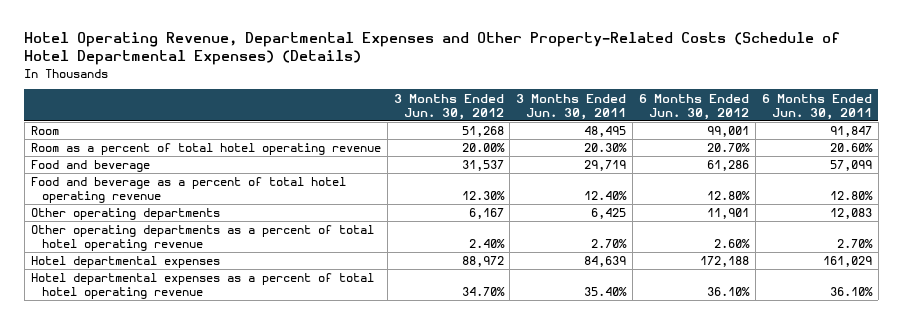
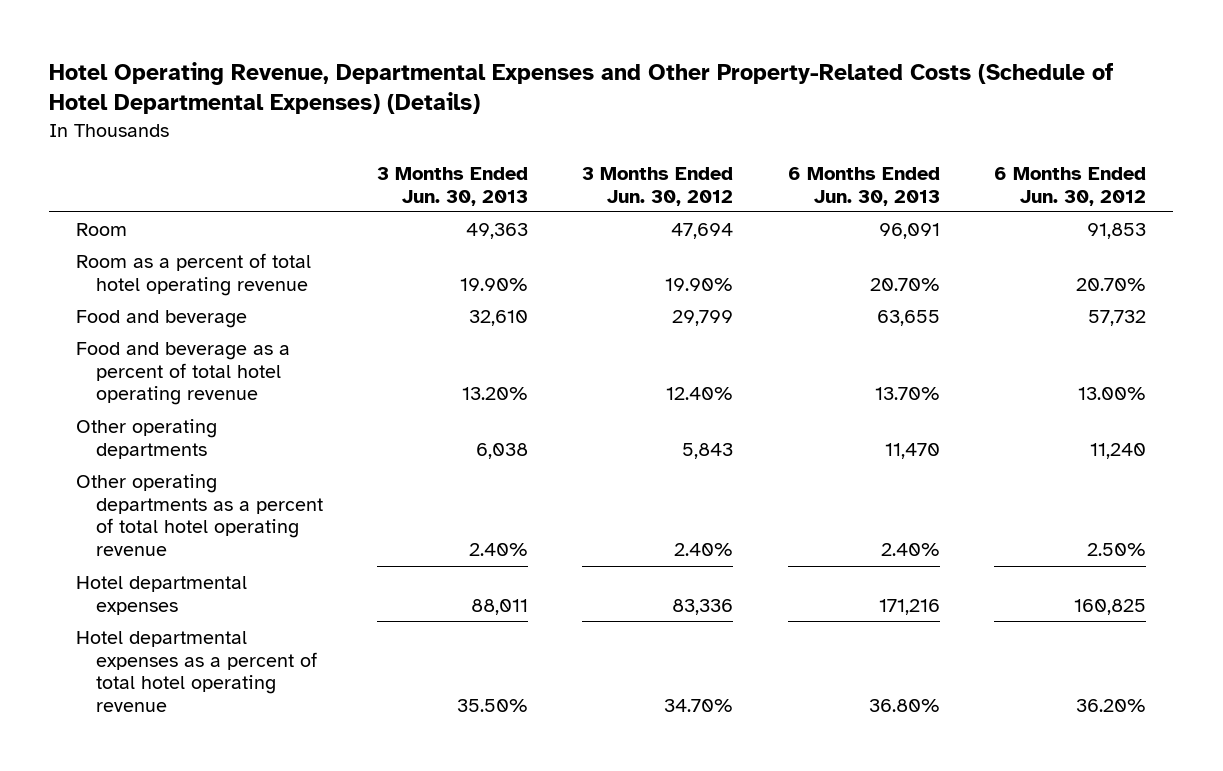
[516,93,627,120] 3 Months Ended Jun. 30, 2011 -> none
[761,93,872,120] 6 Months Ended Jun. 30, 2011 -> none
none -> [377,166,529,206] 3 Months Ended Jun. 30, 2013
none -> [787,166,940,206] 6 Months Ended Jun. 30, 2013
[461,126,504,138] 51,268 -> [671,222,734,239] 47,694
[707,126,750,138] 99,001 -> [1087,222,1147,239] 91,853
[461,143,505,153] 20.00% -> [665,277,734,291] 19.90%
[461,160,504,172] 31,537 -> [672,309,734,326] 29,799
[707,160,750,172] 61,286 -> [1088,309,1147,326] 57,732
[461,191,505,201] 12.30% -> [666,387,734,401] 12.40%
[707,191,751,201] 12.80% -> [1078,387,1147,401] 13.00%
[468,208,504,220] 6,167 -> [682,442,734,459] 5,843
[707,208,750,220] 11,901 -> [1090,442,1147,459] 11,240
[714,239,751,249] 2.60% -> [1087,543,1147,557] 2.50%
[461,256,504,268] 88,972 -> [672,598,734,615] 83,336
[700,256,750,268] 172,188 -> [1074,598,1147,615] 160,825
[707,287,751,297] 36.10% -> [1076,699,1147,713] 36.20%

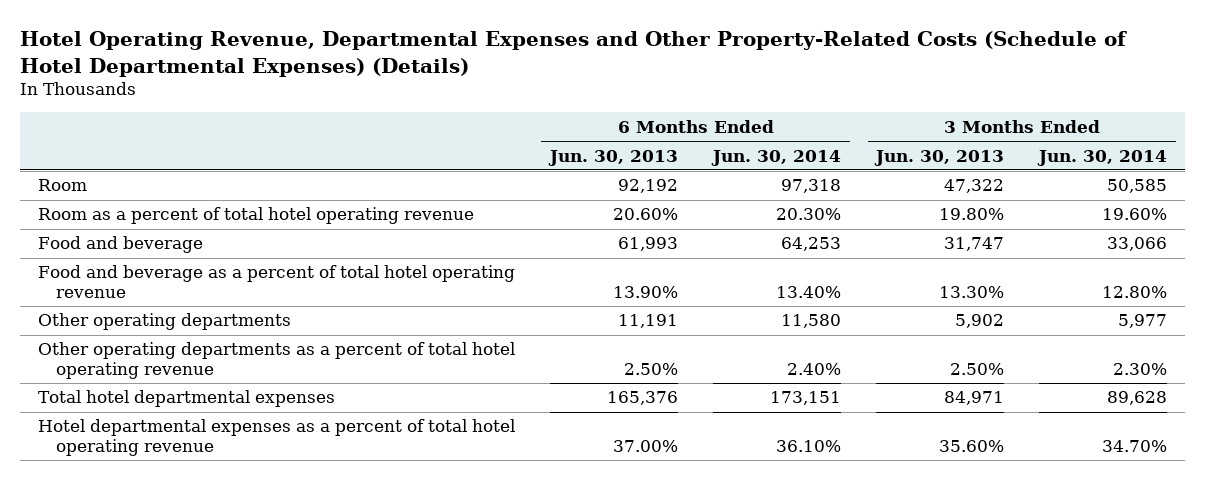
[582,166,734,206] 3 Months Ended Jun. 30, 2012 -> none
[994,166,1147,206] 6 Months Ended Jun. 30, 2012 -> none
none -> [711,149,842,166] Jun. 30, 2014
none -> [1037,149,1168,166] Jun. 30, 2014
[466,222,529,239] 49,363 -> [944,179,1005,194] 47,322
[878,222,940,239] 96,091 -> [618,179,679,194] 92,192
[460,277,529,291] 19.90% -> [939,208,1005,221] 19.80%
[869,277,940,291] 20.70% -> [613,208,679,221] 20.60%
[469,309,529,326] 32,610 -> [944,237,1005,252] 31,747
[876,309,940,326] 63,655 -> [618,237,679,252] 61,993
[462,387,529,401] 13.20% -> [939,286,1005,299] 13.30%
[874,387,940,401] 13.70% -> [613,286,679,299] 13.90%
[476,442,529,459] 6,038 -> [955,314,1005,329] 5,902
[884,442,940,459] 11,470 -> [618,314,679,329] 11,191
[469,543,529,557] 2.40% -> [950,363,1005,376] 2.50%
[880,543,940,557] 2.40% -> [624,363,679,376] 2.50%
[76,575,248,615] Hotel departmental expenses -> [37,390,335,408] Total hotel departmental expenses
[471,598,529,615] 88,011 -> [944,391,1005,406] 84,971
[878,598,940,615] 171,216 -> [607,391,679,406] 165,376
[457,699,529,713] 35.50% -> [939,440,1005,453] 35.60%
[868,699,940,713] 36.80% -> [613,440,679,453] 37.00%

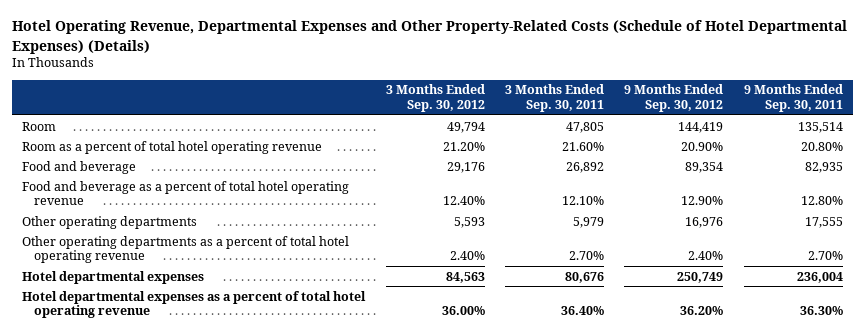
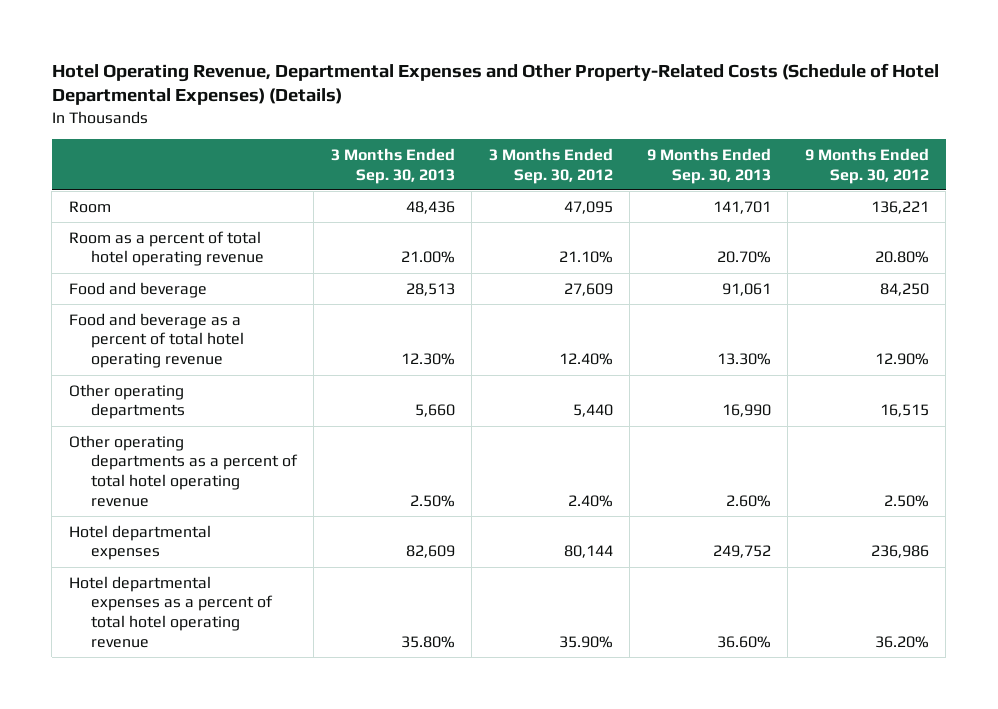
[505,84,605,112] 3 Months Ended Sep. 30, 2011 -> none
[743,84,843,112] 9 Months Ended Sep. 30, 2011 -> none
none -> [330,147,455,184] 3 Months Ended Sep. 30, 2013
none -> [646,147,771,184] 9 Months Ended Sep. 30, 2013
[446,121,485,133] 49,794 -> [563,200,613,214] 47,095
[678,121,724,133] 144,419 -> [870,200,929,214] 136,221
[442,141,485,151] 21.20% -> [558,251,613,264] 21.10%
[681,141,724,151] 20.90% -> [874,251,929,264] 20.80%
[446,161,485,173] 29,176 -> [563,282,613,296] 27,609
[685,161,724,173] 89,354 -> [879,282,929,296] 84,250
[453,216,485,228] 5,593 -> [572,404,613,418] 5,440
[685,216,724,228] 16,976 -> [879,404,929,418] 16,515
[688,251,724,261] 2.40% -> [883,494,929,507] 2.50%
[445,271,485,283] 84,563 -> [563,545,613,559] 80,144
[677,271,724,283] 250,749 -> [870,545,929,559] 236,986
[441,306,485,316] 36.00% -> [558,635,613,648] 35.90%

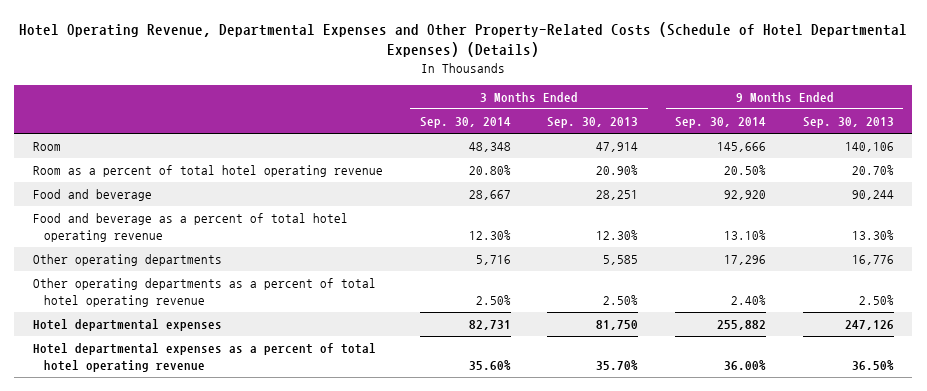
[488,147,613,184] 3 Months Ended Sep. 30, 2012 -> none
[804,147,929,184] 9 Months Ended Sep. 30, 2012 -> none
none -> [419,117,511,129] Sep. 30, 2014
none -> [675,117,767,129] Sep. 30, 2014
[405,200,455,214] 48,436 -> [596,142,639,153] 47,914
[712,200,771,214] 141,701 -> [844,142,894,153] 140,106
[400,251,455,264] 21.00% -> [596,165,639,176] 20.90%
[405,282,455,296] 28,513 -> [596,190,639,201] 28,251
[721,282,771,296] 91,061 -> [851,190,894,201] 90,244
[414,404,455,418] 5,660 -> [603,255,639,266] 5,585
[721,404,771,418] 16,990 -> [851,255,894,266] 16,776
[725,494,771,507] 2.60% -> [858,294,894,305] 2.50%
[405,545,455,559] 82,609 -> [596,320,639,331] 81,750
[712,545,771,559] 249,752 -> [844,320,894,331] 247,126
[400,635,455,648] 35.80% -> [596,359,639,370] 35.70%
[716,635,771,648] 36.60% -> [851,359,894,370] 36.50%

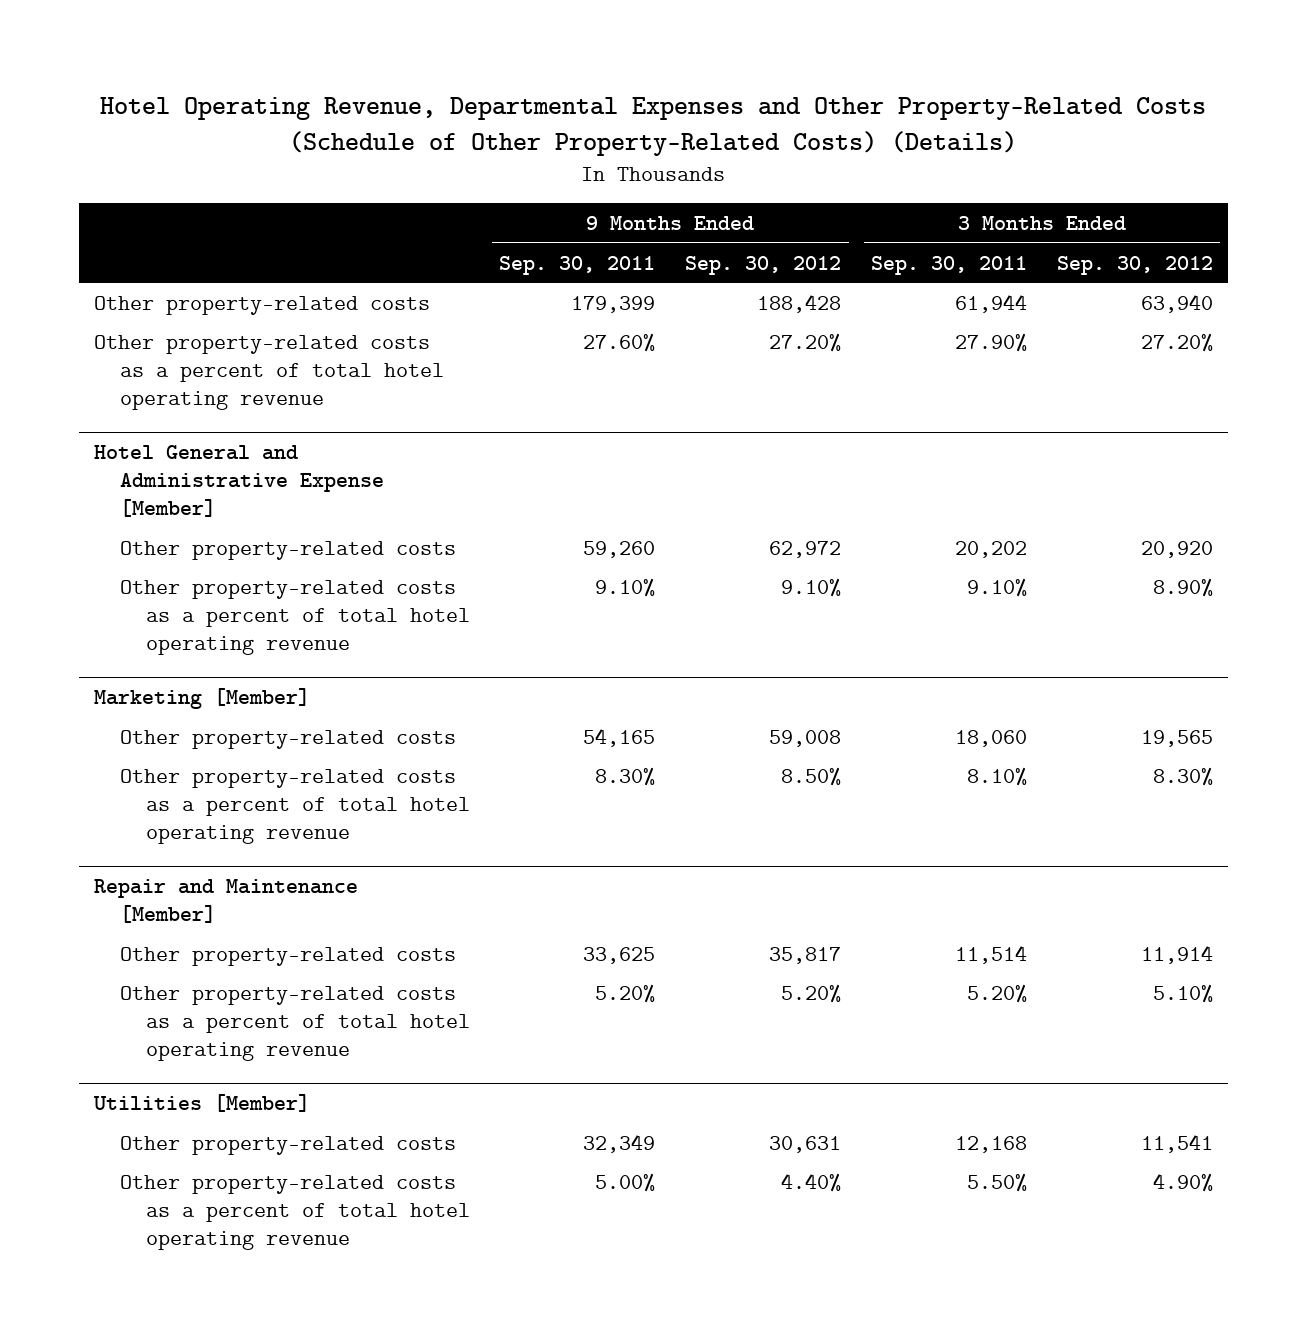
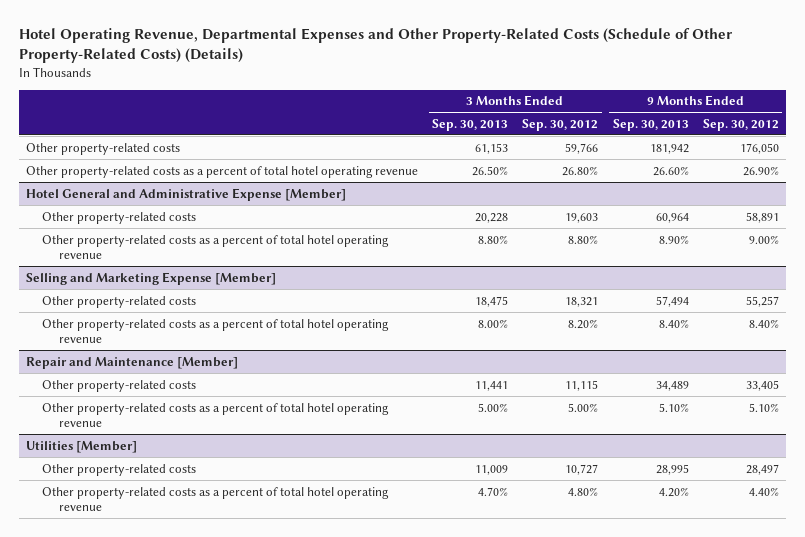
[499,255,656,275] Sep. 30, 2011 -> none
[870,255,1027,275] Sep. 30, 2011 -> none
none -> [432,118,509,131] Sep. 30, 2013
none -> [612,118,689,131] Sep. 30, 2013
[757,293,842,313] 188,428 -> [739,142,779,154] 176,050
[1140,293,1213,313] 63,940 -> [565,142,599,154] 59,766
[769,332,842,352] 27.20% -> [742,165,779,176] 26.90%
[1140,332,1213,352] 27.20% -> [562,165,599,176] 26.80%
[93,687,310,709] Marketing [Member] -> none
[769,540,842,558] 62,972 -> [745,211,779,223] 58,891
[1140,540,1213,558] 20,920 -> [565,212,599,223] 19,603
[781,577,842,597] 9.10% -> [748,234,779,244] 9.00%
[1152,577,1213,597] 8.90% -> [568,234,599,244] 8.80%
none -> [25,271,276,285] Selling and Marketing Expense [Member]
[769,729,842,747] 59,008 -> [745,295,779,307] 55,257
[1140,729,1213,747] 19,565 -> [565,296,599,307] 18,321
[781,766,842,786] 8.50% -> [748,318,779,328] 8.40%
[1152,766,1213,786] 8.30% -> [568,318,599,329] 8.20%
[769,946,842,964] 35,817 -> [745,379,779,391] 33,405
[1140,944,1213,964] 11,914 -> [565,379,599,391] 11,115
[781,983,842,1003] 5.20% -> [748,402,779,412] 5.10%
[1152,983,1213,1003] 5.10% -> [568,402,599,412] 5.00%
[769,1135,842,1153] 30,631 -> [745,463,779,475] 28,497
[1140,1133,1213,1153] 11,541 -> [565,463,599,475] 10,727
[1152,1172,1213,1192] 4.90% -> [568,486,599,496] 4.80%

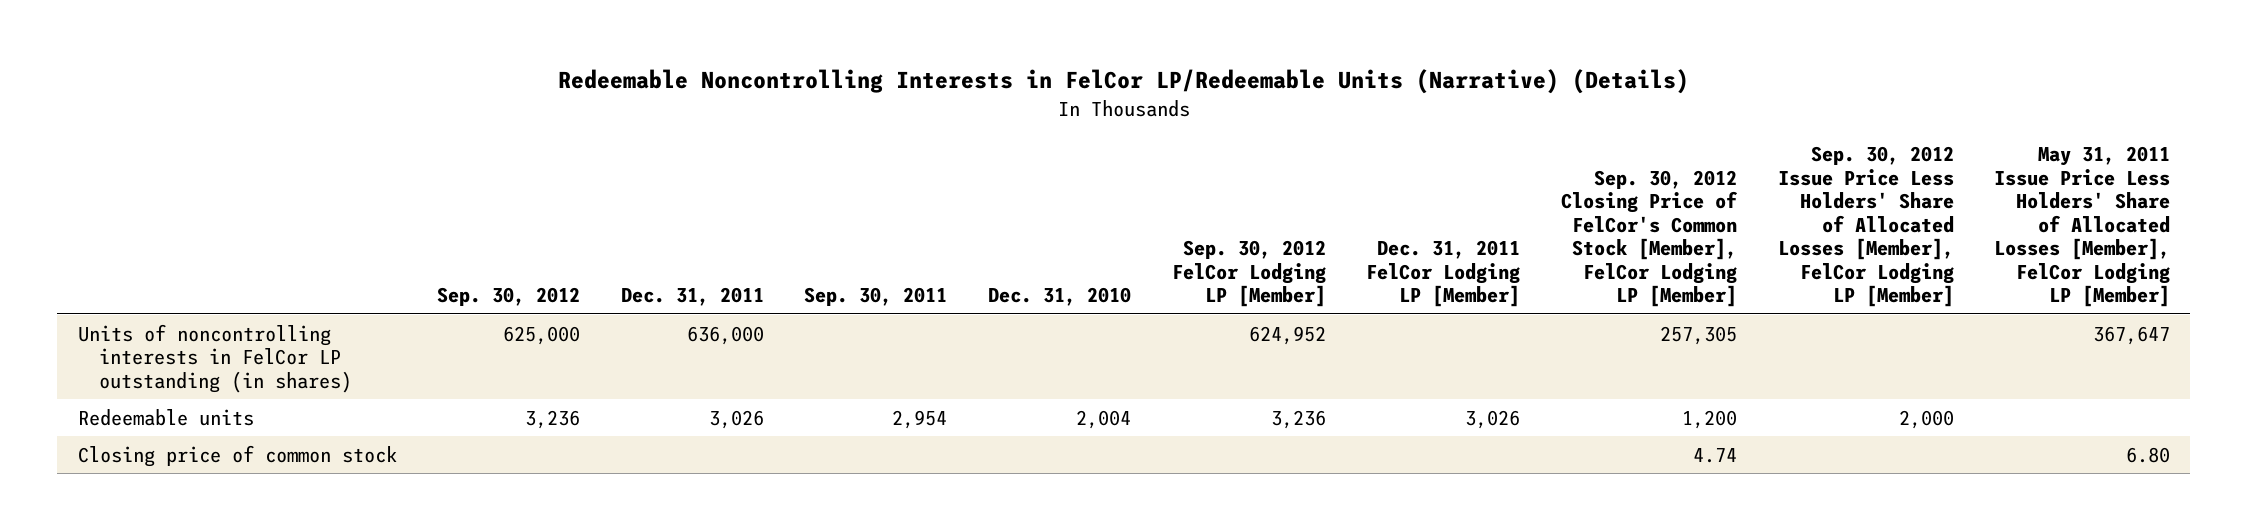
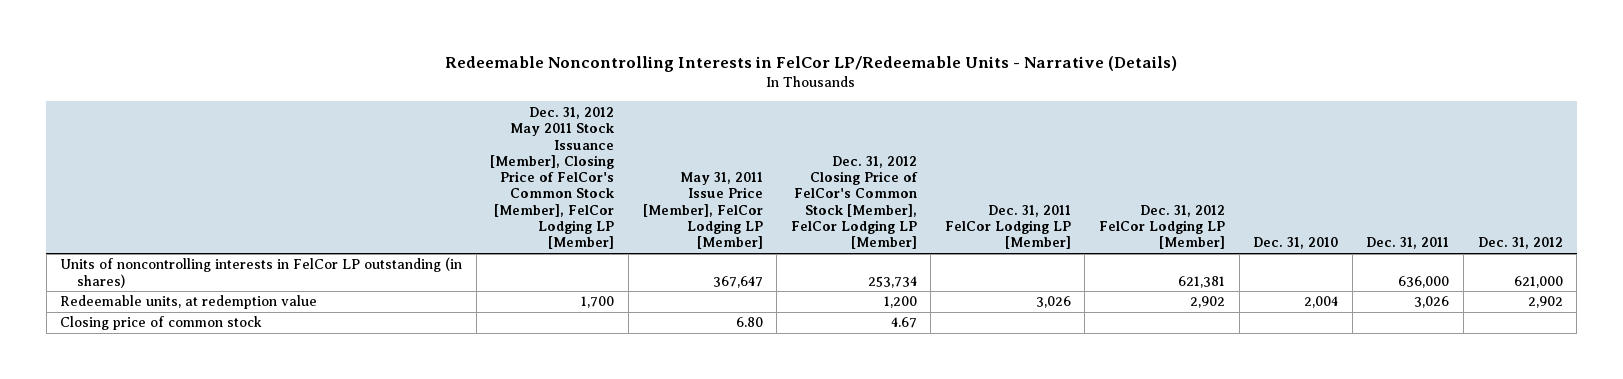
[557,69,1689,95] Redeemable Noncontrolling Interests in FelCor LP/Redeemable Units (Narrative) (Details) -> [445,56,1178,73] Redeemable Noncontrolling Interests in FelCor LP/Redeemable Units - Narrative (Details)
[437,287,581,307] Sep. 30, 2012 -> none
[804,287,948,307] Sep. 30, 2011 -> none
[1171,240,1326,308] Sep. 30, 2012 FelCor Lodging LP [Member] -> none
[1560,169,1738,308] Sep. 30, 2012 Closing Price of FelCor's Common Stock [Member], FelCor Lodging LP [Member] -> none
[1777,146,1954,308] Sep. 30, 2012 Issue Price Less Holders' Share of Allocated Losses [Member], FelCor Lodging LP [Member] -> none
[1994,146,2171,308] May 31, 2011 Issue Price Less Holders' Share of Allocated Losses [Member], FelCor Lodging LP [Member] -> none
none -> [490,106,616,250] Dec. 31, 2012 May 2011 Stock Issuance [Member], Closing Price of FelCor's Common Stock [Member], FelCor Lodging LP [Member]
none -> [642,172,763,250] May 31, 2011 Issue Price [Member], FelCor Lodging LP [Member]
none -> [790,155,918,250] Dec. 31, 2012 Closing Price of FelCor's Common Stock [Member], FelCor Lodging LP [Member]
none -> [1099,204,1226,250] Dec. 31, 2012 FelCor Lodging LP [Member]
none -> [1477,237,1563,250] Dec. 31, 2012
[77,408,254,426] Redeemable units -> [60,295,318,310] Redeemable units, at redemption value

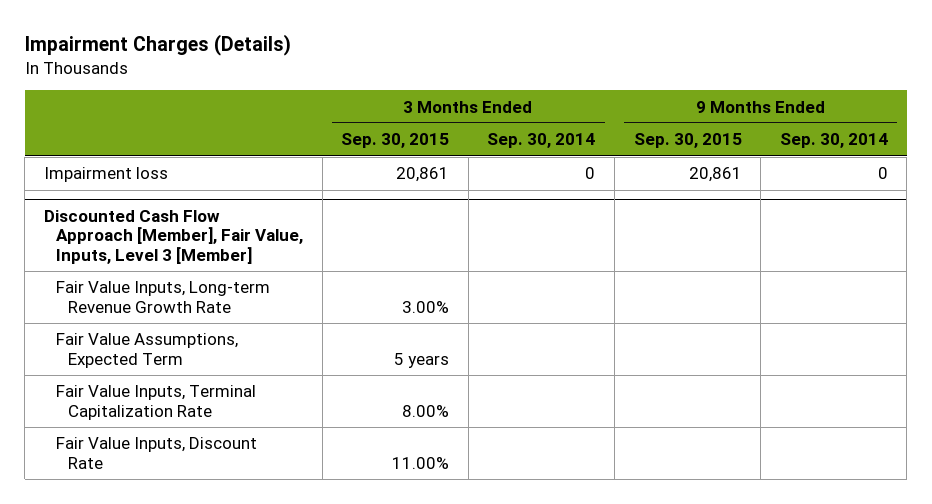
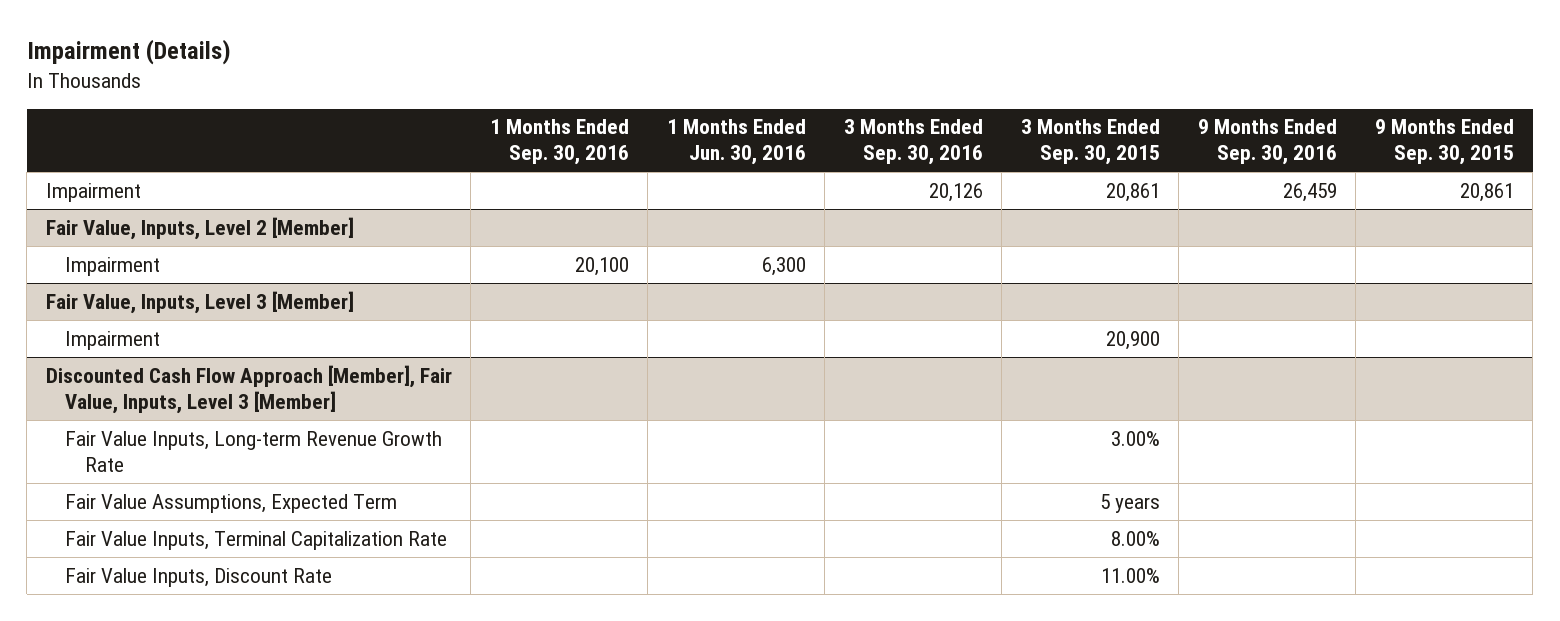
[24,33,291,56] Impairment Charges (Details) -> [26,39,231,66] Impairment (Details)
[487,133,596,149] Sep. 30, 2014 -> none
[779,133,888,149] Sep. 30, 2014 -> none
none -> [489,119,629,166] 1 Months Ended Sep. 30, 2016
none -> [666,119,806,166] 1 Months Ended Jun. 30, 2016
none -> [843,119,983,166] 3 Months Ended Sep. 30, 2016
none -> [1197,119,1337,166] 9 Months Ended Sep. 30, 2016
[43,167,168,183] Impairment loss -> [45,182,141,202] Impairment
none -> [45,216,354,240] Fair Value, Inputs, Level 2 [Member]
none -> [65,256,161,276] Impairment
none -> [45,290,354,314] Fair Value, Inputs, Level 3 [Member]
none -> [65,330,161,350] Impairment

